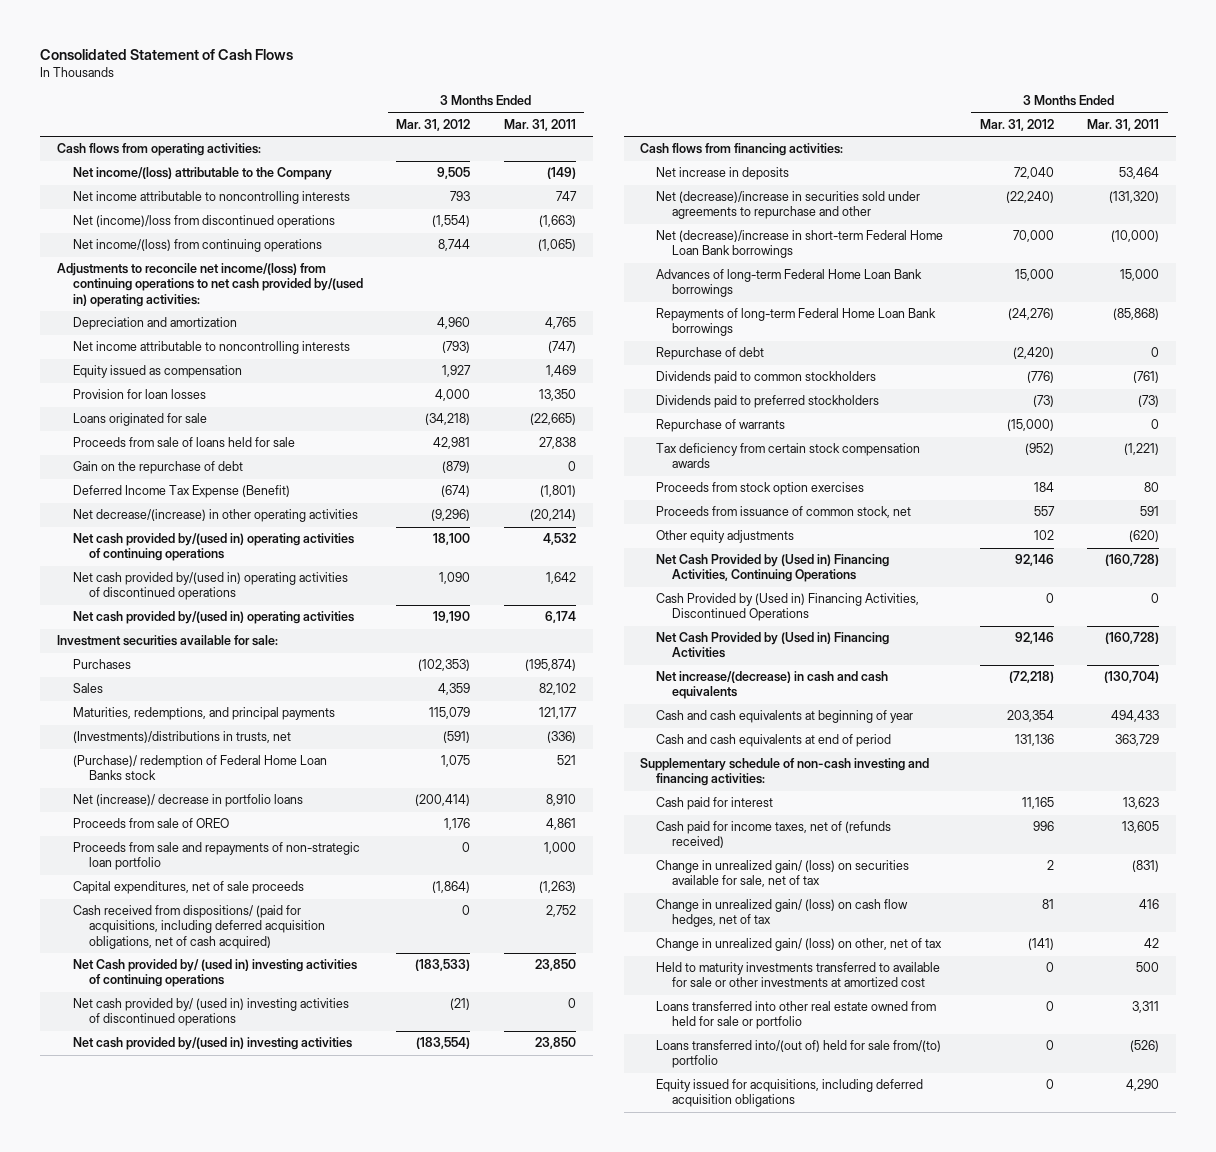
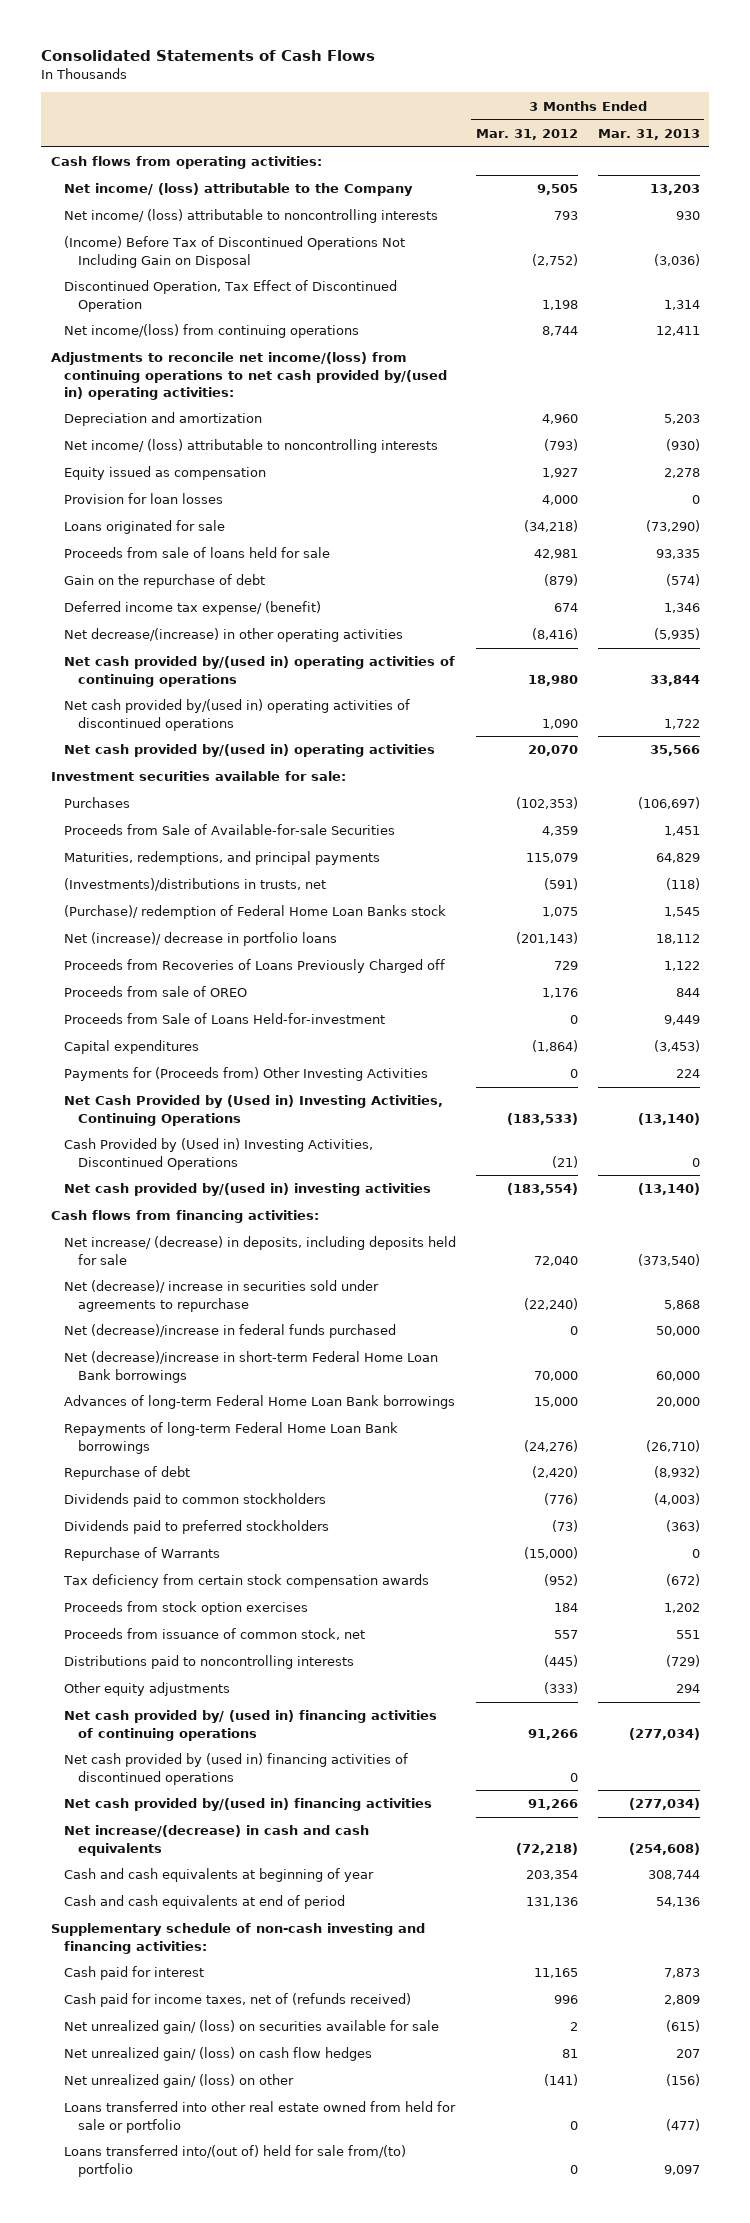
[40,48,294,60] Consolidated Statement of Cash Flows -> [40,50,375,62] Consolidated Statements of Cash Flows
[503,118,576,131] Mar. 31, 2011 -> none
none -> [597,129,700,141] Mar. 31, 2013
[72,215,335,229] Net (income)/loss from discontinued operations -> none
[72,167,332,181] Net income/(loss) attributable to the Company -> [64,183,414,197] Net income/ (loss) attributable to the Company
[72,191,350,205] Net income attributable to noncontrolling interests -> [64,209,439,224] Net income/ (loss) attributable to noncontrolling interests
none -> [64,236,406,268] (Income) Before Tax of Discontinued Operations Not Including Gain on Disposal
none -> [64,280,398,312] Discontinued Operation, Tax Effect of Discontinued Operation
[72,341,350,355] Net income attributable to noncontrolling interests -> [64,439,439,454] Net income/ (loss) attributable to noncontrolling interests
[72,485,290,499] Deferred Income Tax Expense (Benefit) -> [64,601,322,616] Deferred income tax expense/ (benefit)
[441,485,471,498] (674) -> [553,603,578,613] 674
[431,509,471,522] (9,296) -> [531,628,578,641] (8,416)
[433,533,471,546] 18,100 -> [527,674,578,686] 18,980
[433,611,471,624] 19,190 -> [527,745,578,757] 20,070
[72,683,103,694] Sales -> [64,824,396,836] Proceeds from Sale of Available-for-sale Securities
[415,794,471,807] (200,414) -> [515,932,578,945] (201,143)
none -> [64,959,446,974] Proceeds from Recoveries of Loans Previously Charged off
[72,842,360,871] Proceeds from sale and repayments of non-strategic loan portfolio -> none
[72,905,325,949] Cash received from dispositions/ (paid for acquisitions, including deferred acquisition obligations, net of cash acquired) -> none
none -> [64,1013,386,1025] Proceeds from Sale of Loans Held-for-investment
[72,881,304,895] Capital expenditures, net of sale proceeds -> [64,1040,200,1055] Capital expenditures
none -> [64,1067,429,1082] Payments for (Proceeds from) Other Investing Activities
[72,959,357,988] Net Cash provided by/ (used in) investing activities of continuing operations -> [64,1095,444,1126] Net Cash Provided by (Used in) Investing Activities, Continuing Operations
[72,998,349,1027] Net cash provided by/ (used in) investing activities of discontinued operations -> [64,1138,374,1170] Cash Provided by (Used in) Investing Activities, Discontinued Operations
[656,167,790,181] Net increase in deposits -> [64,1236,457,1265] Net increase/ (decrease) in deposits, including deposits held for sale
[656,191,921,220] Net (decrease)/increase in securities sold under agreements to repurchase and other -> [64,1280,380,1312] Net (decrease)/ increase in securities sold under agreements to repurchase
none -> [64,1324,397,1339] Net (decrease)/increase in federal funds purchased
[656,419,786,433] Repurchase of warrants -> [64,1547,221,1562] Repurchase of Warrants
none -> [64,1655,355,1670] Distributions paid to noncontrolling interests
[1033,530,1054,541] 102 -> [543,1682,578,1695] (333)
[656,554,890,583] Net Cash Provided by (Used in) Financing Activities, Continuing Operations -> [64,1710,438,1741] Net cash provided by/ (used in) financing activities of continuing operations
[1014,554,1054,567] 92,146 -> [527,1728,578,1740] 91,266
[656,593,920,622] Cash Provided by (Used in) Financing Activities, Discontinued Operations -> [64,1753,409,1785] Net cash provided by (used in) financing activities of discontinued operations
[656,632,890,659] Net Cash Provided by (Used in) Financing Activities -> [64,1798,433,1812] Net cash provided by/(used in) financing activities
[1014,632,1054,645] 92,146 -> [527,1799,578,1811] 91,266
[656,962,941,988] Held to maturity investments transferred to available for sale or other investments at amortized cost -> none
[656,860,910,888] Change in unrealized gain/ (loss) on securities available for sale, net of tax -> [64,2020,440,2035] Net unrealized gain/ (loss) on securities available for sale
[656,899,909,928] Change in unrealized gain/ (loss) on cash flow hedges, net of tax -> [64,2047,373,2062] Net unrealized gain/ (loss) on cash flow hedges
[656,938,943,952] Change in unrealized gain/ (loss) on other, net of tax -> [64,2074,295,2089] Net unrealized gain/ (loss) on other
[656,1079,924,1108] Equity issued for acquisitions, including deferred acquisition obligations -> none

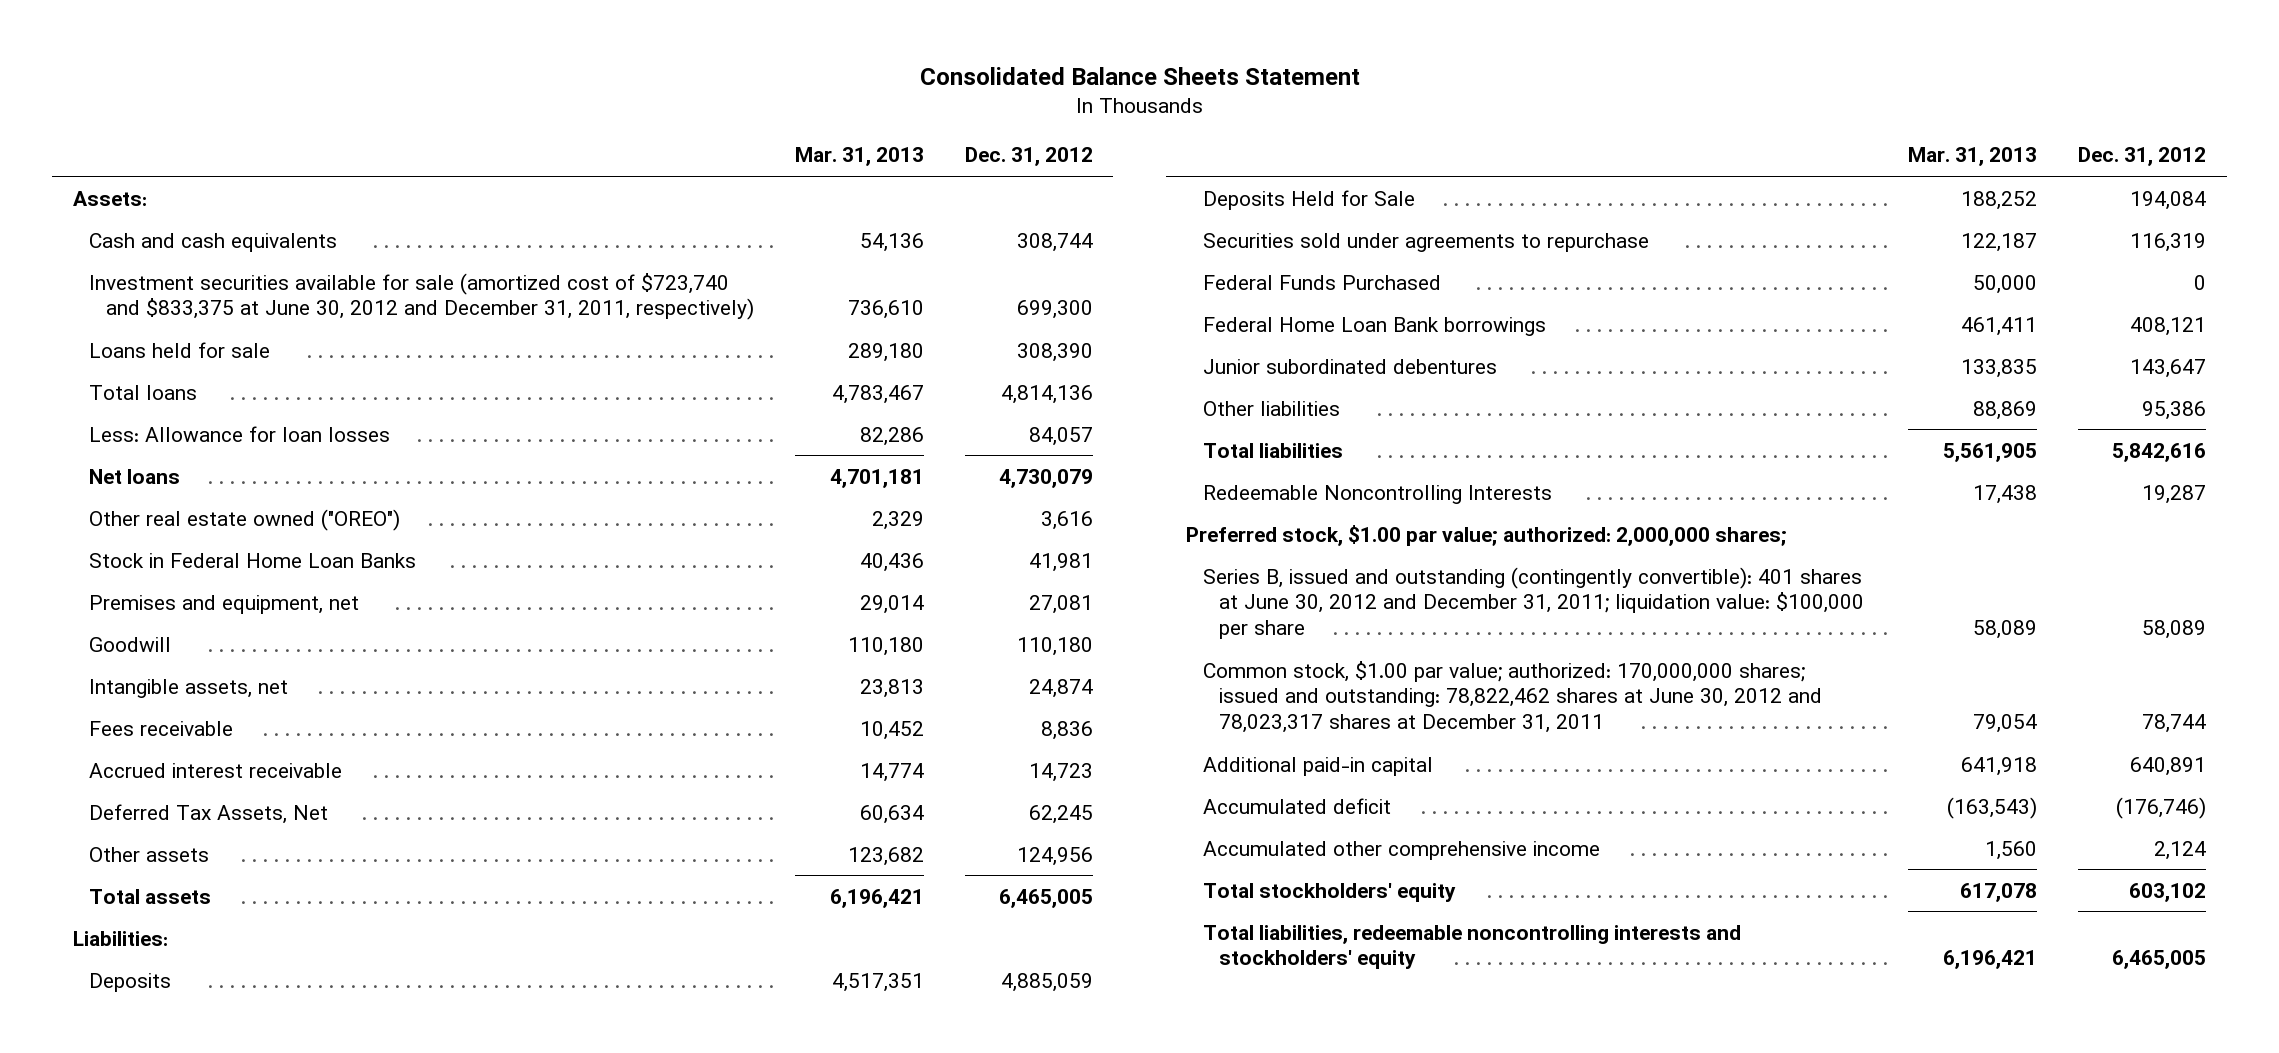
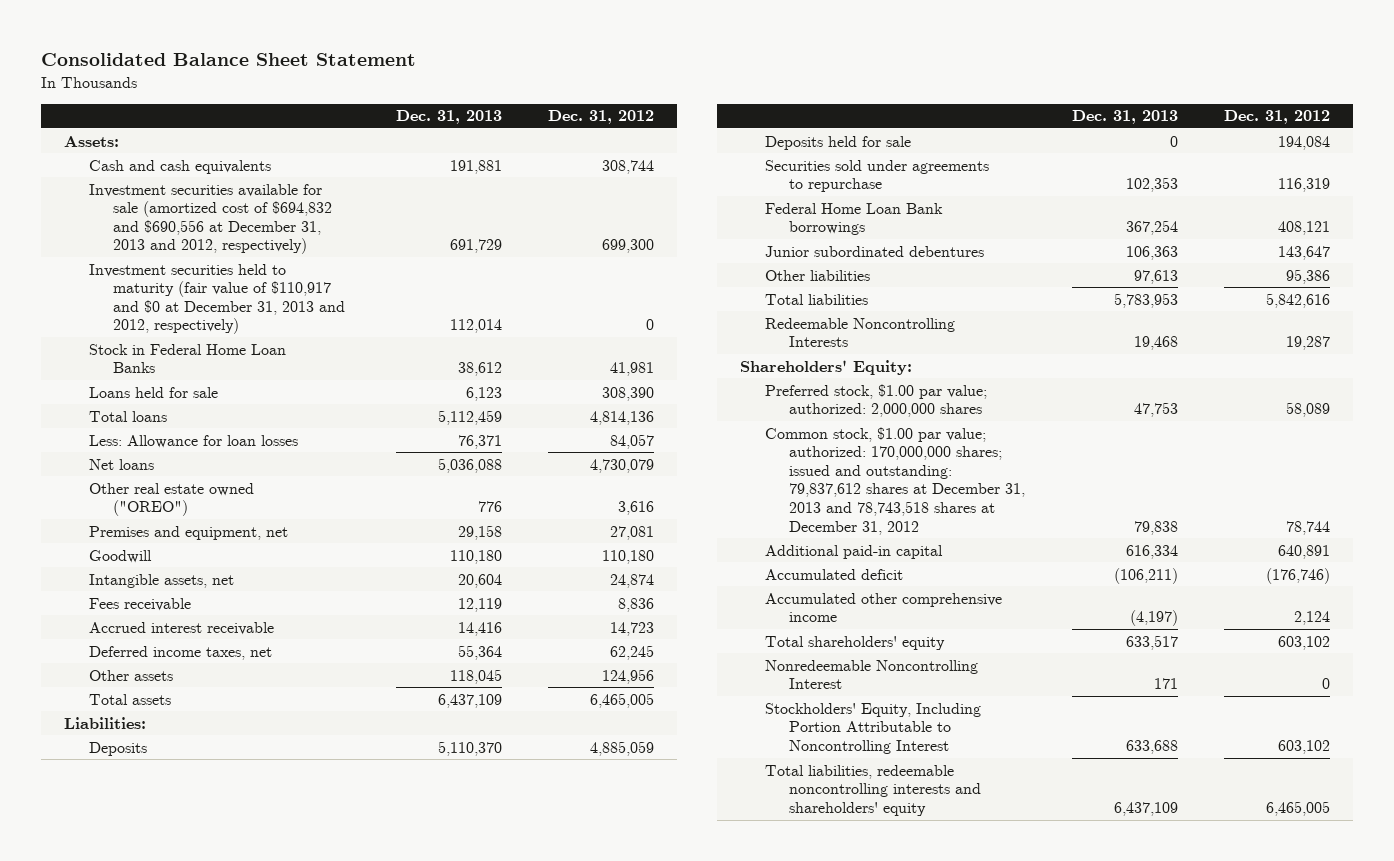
[919,66,1360,85] Consolidated Balance Sheets Statement -> [41,53,417,67] Consolidated Balance Sheet Statement
[794,147,924,167] Mar. 31, 2013 -> none
none -> [395,110,502,125] Dec. 31, 2013
[89,272,754,321] Investment securities available for sale (amortized cost of $723,740 and $833,375 at June 30, 2012 and December 31, 2011, respectively) -> [88,183,333,255] Investment securities available for sale (amortized cost of $694,832 and $690,556 at December 31, 2013 and 2012, respectively)
none -> [88,263,346,335] Investment securities held to maturity (fair value of $110,917 and $0 at December 31, 2013 and 2012, respectively)
[89,552,417,568] Stock in Federal Home Loan Banks -> [88,343,286,374] Stock in Federal Home Loan Banks
[89,803,329,824] Deferred Tax Assets, Net -> [88,645,272,660] Deferred income taxes, net
[1202,189,1415,210] Deposits Held for Sale -> [764,135,911,150] Deposits held for sale
[1202,274,1441,290] Federal Funds Purchased -> none
[1186,524,1788,546] Preferred stock, $1.00 par value; authorized: 2,000,000 shares; -> none
none -> [740,359,913,375] Shareholders' Equity:
[1202,566,1864,640] Series B, issued and outstanding (contingently convertible): 401 shares at June 30, 2012 and December 31, 2011; liquidation value: $100,000 per share -> [764,383,987,418] Preferred stock, $1.00 par value; authorized: 2,000,000 shares
[1202,660,1822,734] Common stock, $1.00 par value; authorized: 170,000,000 shares; issued and outstanding: 78,822,462 shares at June 30, 2012 and 78,023,317 shares at December 31, 2011 -> [764,426,1026,535] Common stock, $1.00 par value; authorized: 170,000,000 shares; issued and outstanding: 79,837,612 shares at December 31, 2013 and 78,743,518 shares at December 31, 2012
[1202,882,1456,902] Total stockholders' equity -> [764,635,945,650] Total shareholders' equity
none -> [764,659,978,690] Nonredeemable Noncontrolling Interest
none -> [764,702,981,754] Stockholders' Equity, Including Portion Attributable to Noncontrolling Interest
[1202,924,1741,970] Total liabilities, redeemable noncontrolling interests and stockholders' equity -> [764,764,982,816] Total liabilities, redeemable noncontrolling interests and shareholders' equity

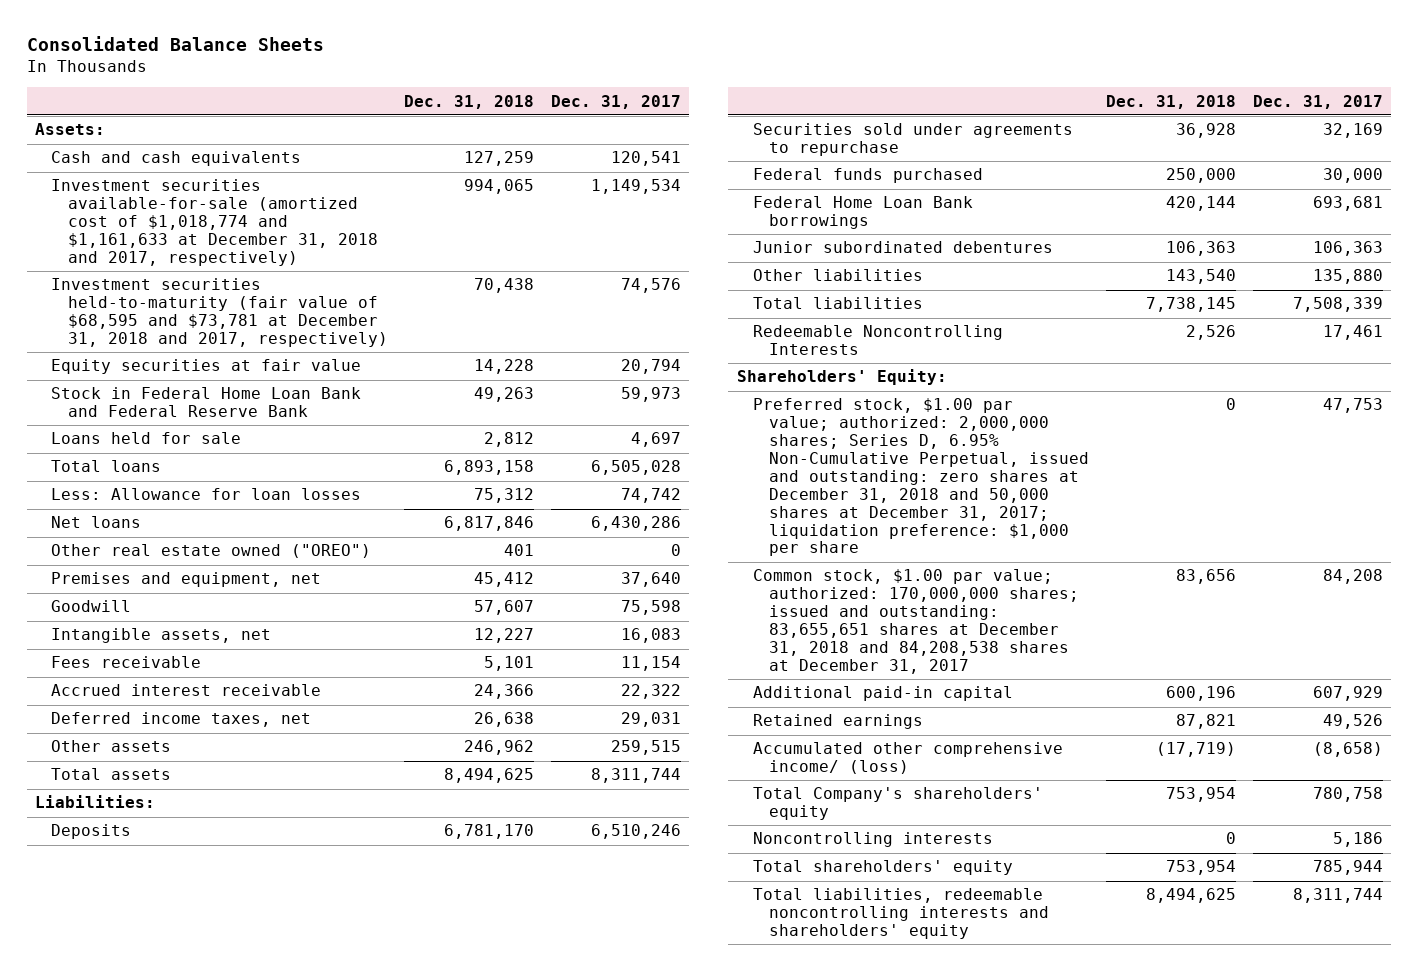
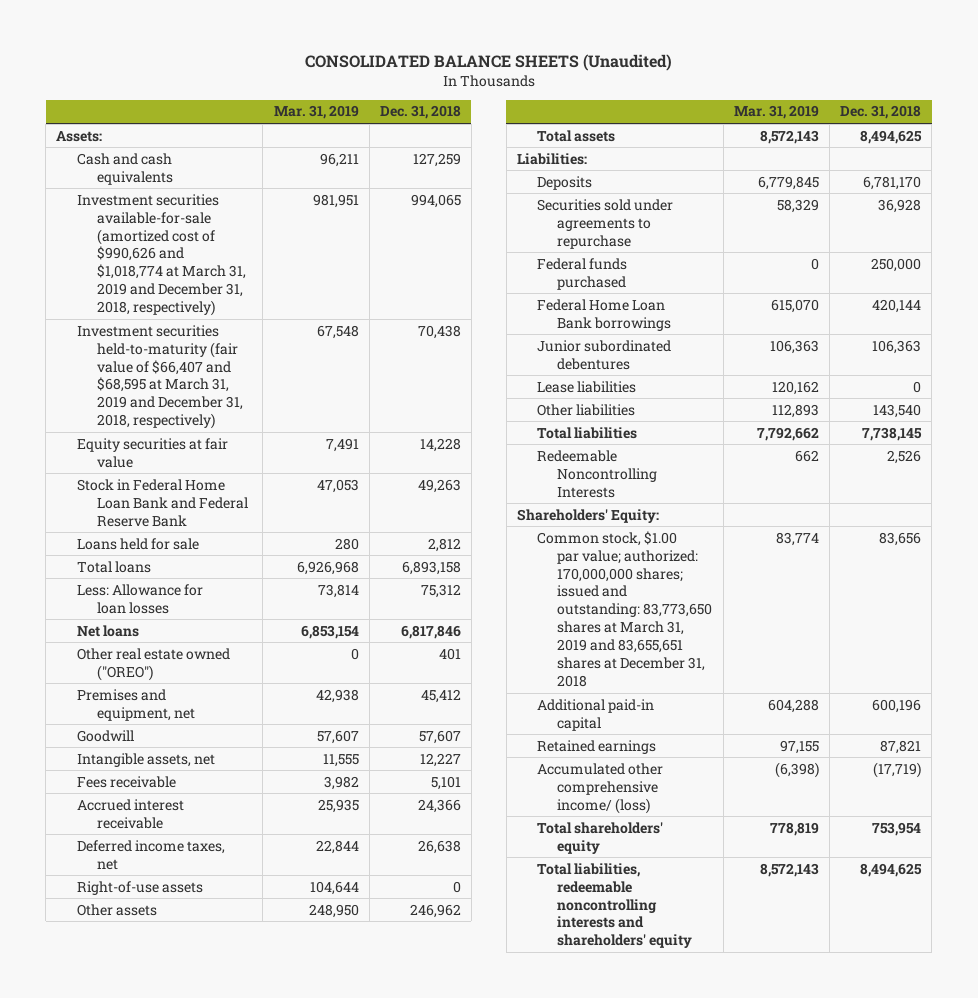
[26,35,324,51] Consolidated Balance Sheets -> [304,54,672,72] CONSOLIDATED BALANCE SHEETS (Unaudited)
[551,94,682,109] Dec. 31, 2017 -> none
none -> [273,105,359,120] Mar. 31, 2019
[51,179,378,266] Investment securities available-for-sale (amortized cost of $1,018,774 and $1,161,633 at December 31, 2018 and 2017, respectively) -> [76,193,247,317] Investment securities available-for-sale (amortized cost of $990,626 and $1,018,774 at March 31, 2019 and December 31, 2018, respectively)
[51,278,388,348] Investment securities held-to-maturity (fair value of $68,595 and $73,781 at December 31, 2018 and 2017, respectively) -> [76,324,244,430] Investment securities held-to-maturity (fair value of $66,407 and $68,595 at March 31, 2019 and December 31, 2018, respectively)
none -> [76,880,203,895] Right-of-use assets
none -> [537,380,637,393] Lease liabilities
[752,398,1090,557] Preferred stock, $1.00 par value; authorized: 2,000,000 shares; Series D, 6.95% Non-Cumulative Perpetual, issued and outstanding: zero shares at December 31, 2018 and 50,000 shares at December 31, 2017; liquidation preference: $1,000 per share -> none
[752,569,1080,674] Common stock, $1.00 par value; authorized: 170,000,000 shares; issued and outstanding: 83,655,651 shares at December 31, 2018 and 84,208,538 shares at December 31, 2017 -> [537,530,713,687] Common stock, $1.00 par value; authorized: 170,000,000 shares; issued and outstanding: 83,773,650 shares at March 31, 2019 and 83,655,651 shares at December 31, 2018
[752,787,1043,821] Total Company's shareholders' equity -> none
[752,832,993,848] Noncontrolling interests -> none

